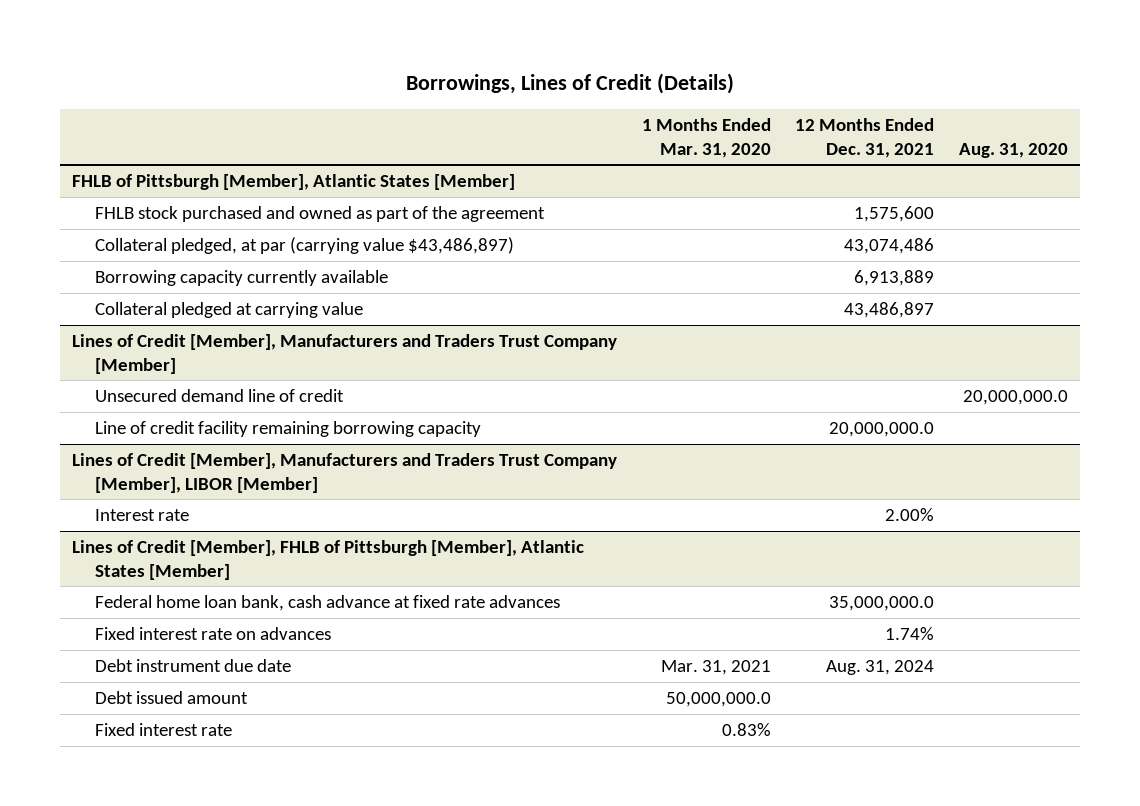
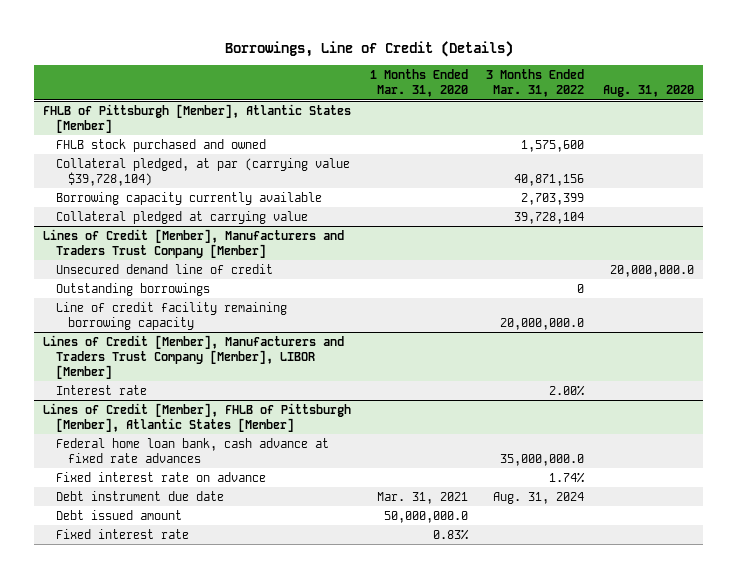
[406,72,735,94] Borrowings, Lines of Credit (Details) -> [224,41,513,58] Borrowings, Line of Credit (Details)
[795,118,935,158] 12 Months Ended Dec. 31, 2021 -> none
none -> [486,69,585,98] 3 Months Ended Mar. 31, 2022
[95,206,546,223] FHLB stock purchased and owned as part of the agreement -> [55,138,266,152] FHLB stock purchased and owned
[95,237,515,255] Collateral pledged, at par (carrying value $43,486,897) -> [55,157,350,186] Collateral pledged, at par (carrying value $39,728,104)
none -> [55,282,210,296] Outstanding borrowings
[95,627,332,641] Fixed interest rate on advances -> [55,471,266,482] Fixed interest rate on advance

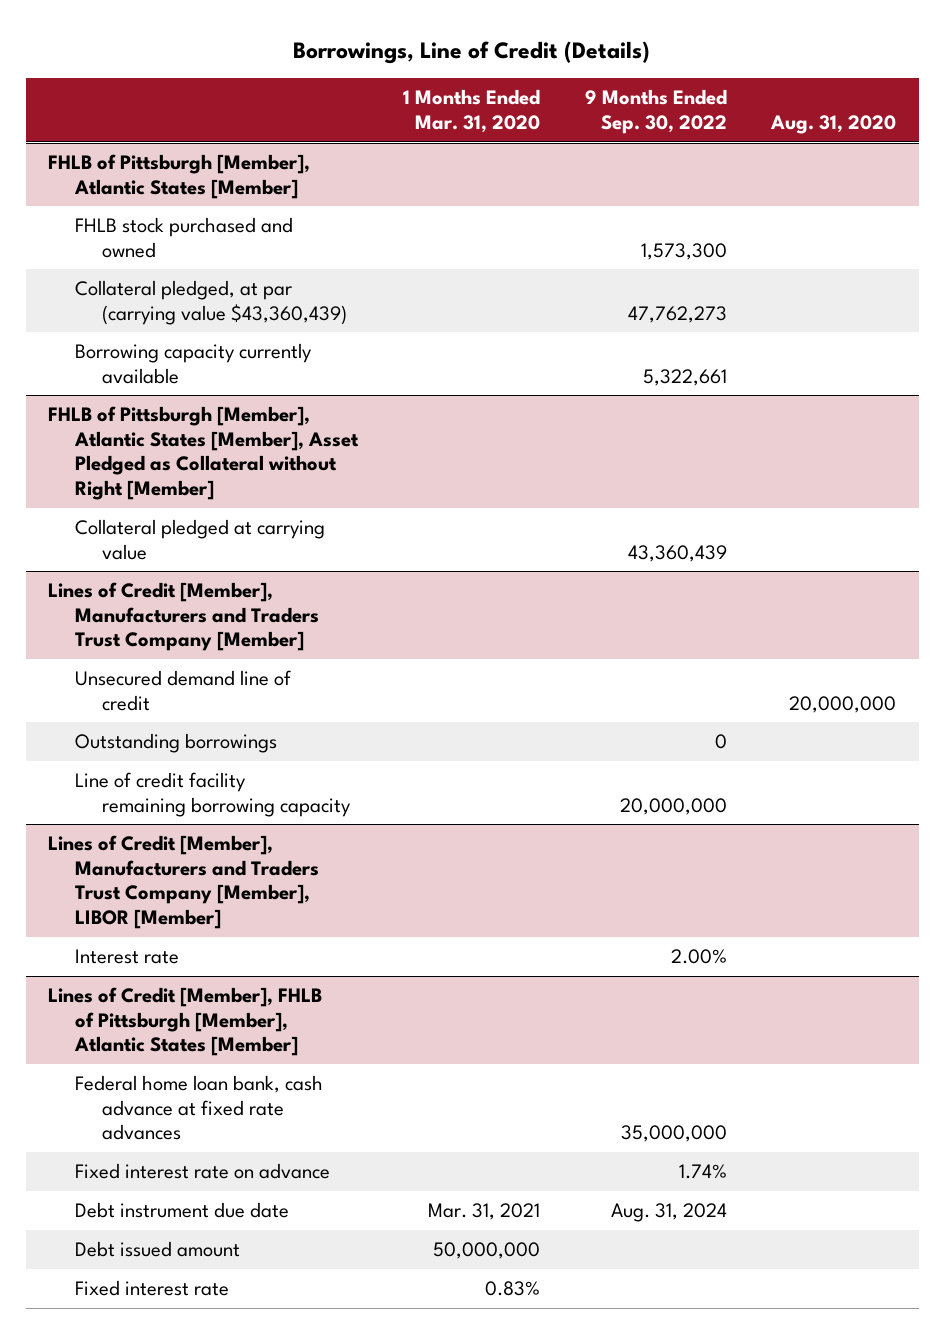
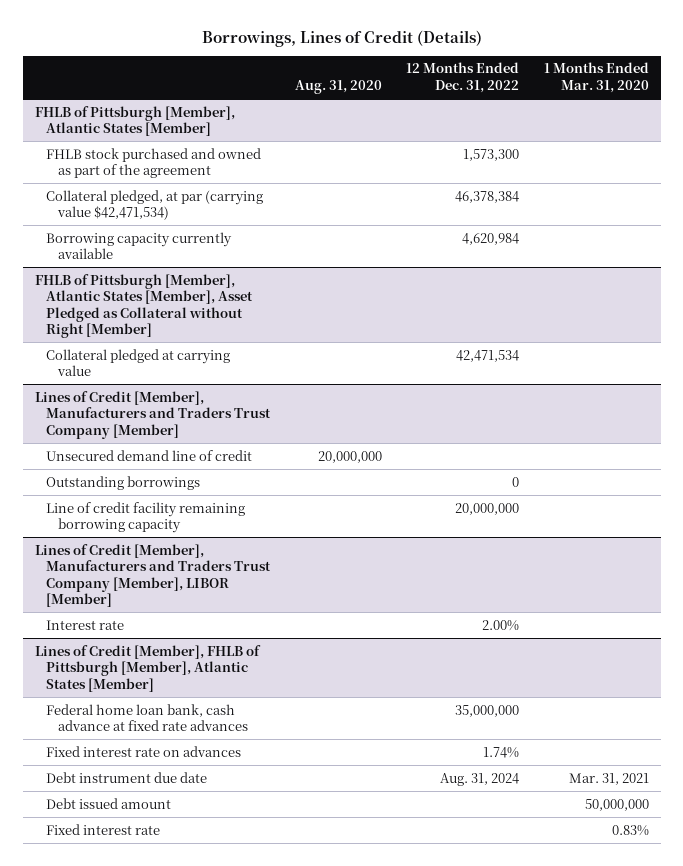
[293,40,651,64] Borrowings, Line of Credit (Details) -> [201,29,482,47] Borrowings, Lines of Credit (Details)
[584,89,727,135] 9 Months Ended Sep. 30, 2022 -> none
none -> [406,62,520,93] 12 Months Ended Dec. 31, 2022
[75,217,294,258] FHLB stock purchased and owned -> [46,147,262,179] FHLB stock purchased and owned as part of the agreement
[75,280,348,325] Collateral pledged, at par (carrying value $43,360,439) -> [46,189,264,221] Collateral pledged, at par (carrying value $42,471,534)
[75,1163,331,1180] Fixed interest rate on advance -> [46,745,242,757] Fixed interest rate on advances

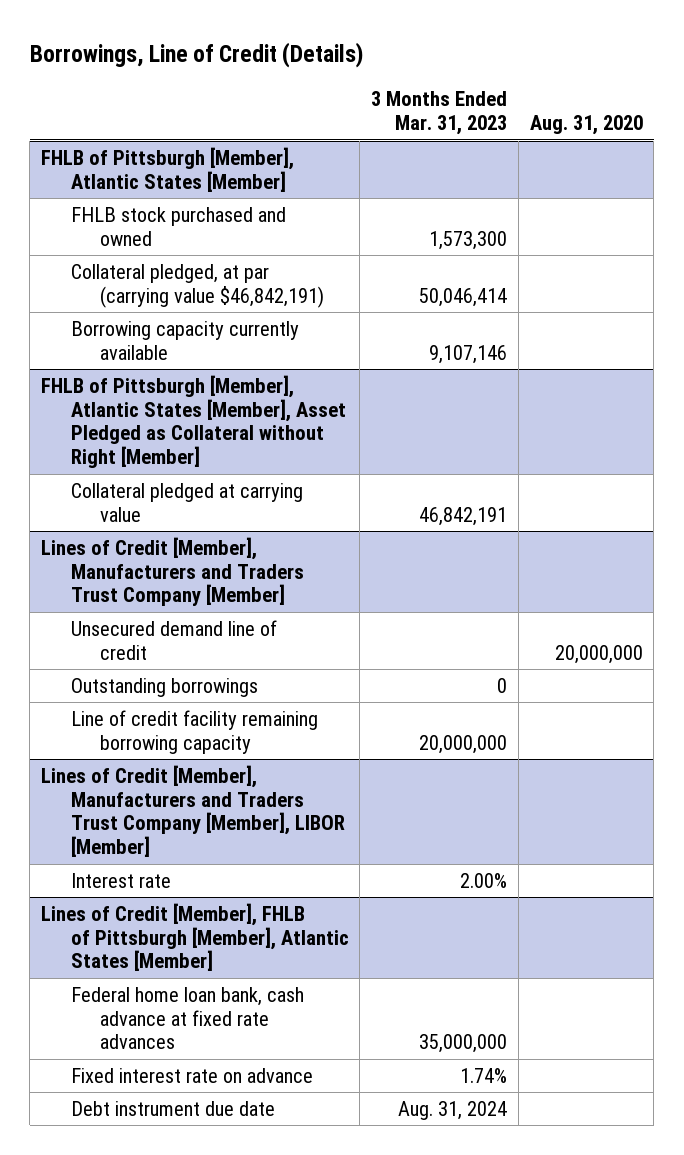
[201,29,482,47] Borrowings, Lines of Credit (Details) -> [29,41,363,68] Borrowings, Line of Credit (Details)
[406,62,520,93] 12 Months Ended Dec. 31, 2022 -> none
[543,62,649,93] 1 Months Ended Mar. 31, 2020 -> none
none -> [371,91,508,136] 3 Months Ended Mar. 31, 2023
[46,147,262,179] FHLB stock purchased and owned as part of the agreement -> [70,206,286,246] FHLB stock purchased and owned
[46,189,264,221] Collateral pledged, at par (carrying value $42,471,534) -> [70,263,325,308] Collateral pledged, at par (carrying value $46,842,191)
[46,745,242,757] Fixed interest rate on advances -> [70,1067,313,1083] Fixed interest rate on advance
[46,797,172,809] Debt issued amount -> none
[46,823,161,835] Fixed interest rate -> none

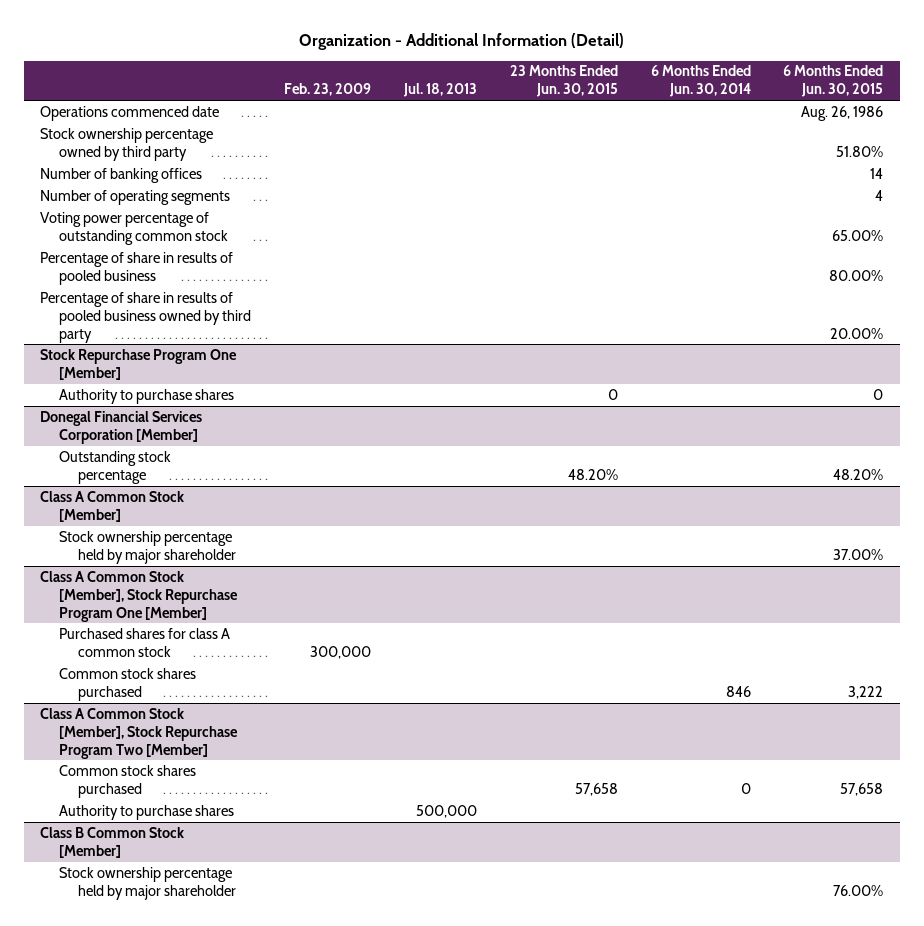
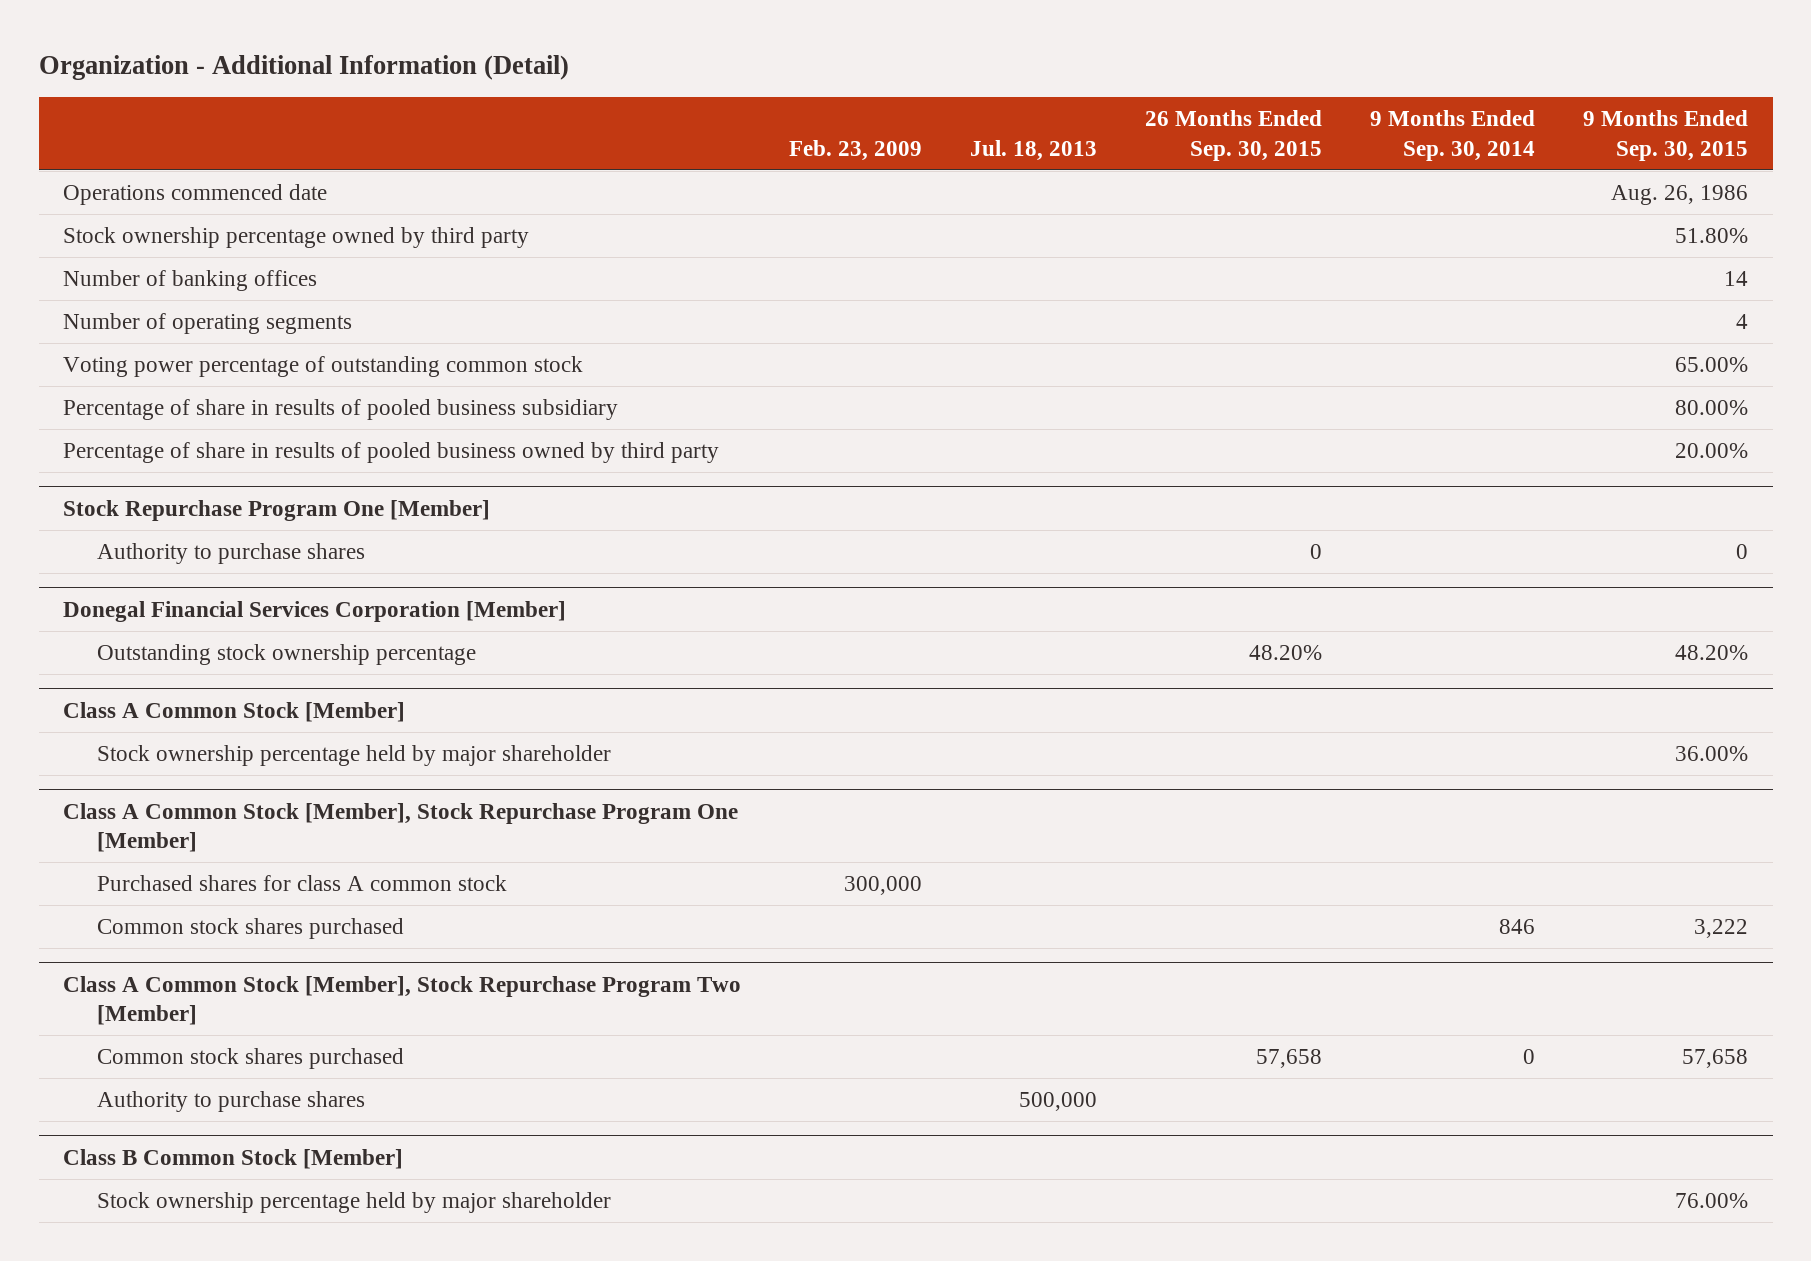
[509,65,618,98] 23 Months Ended Jun. 30, 2015 -> none
[650,65,751,98] 6 Months Ended Jun. 30, 2014 -> none
[783,65,884,98] 6 Months Ended Jun. 30, 2015 -> none
none -> [1145,110,1323,161] 26 Months Ended Sep. 30, 2015
none -> [1370,110,1536,161] 9 Months Ended Sep. 30, 2014
none -> [1583,110,1749,161] 9 Months Ended Sep. 30, 2015
[40,251,234,285] Percentage of share in results of pooled business -> [62,398,618,420] Percentage of share in results of pooled business subsidiary
[59,450,172,484] Outstanding stock percentage -> [96,643,476,665] Outstanding stock ownership percentage

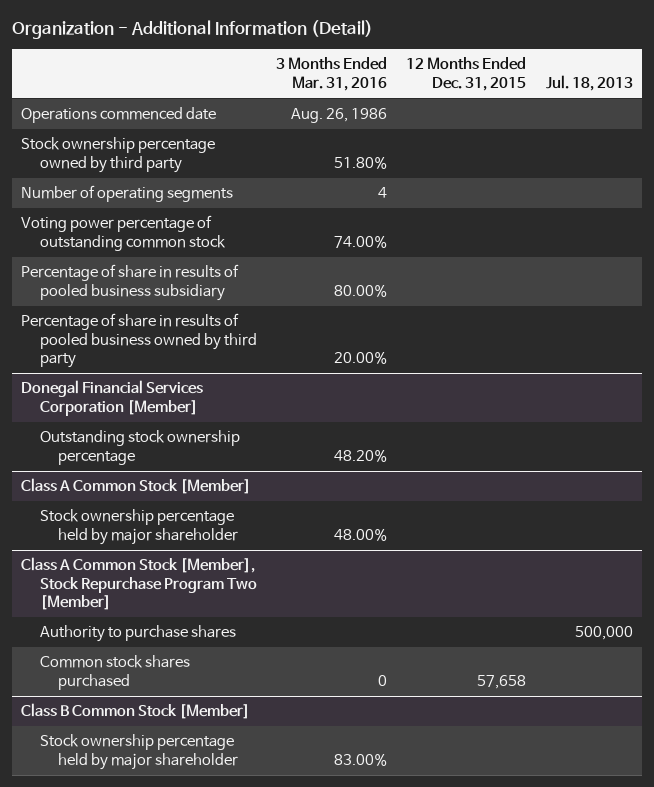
[788,139,922,161] Feb. 23, 2009 -> none
[1145,110,1323,161] 26 Months Ended Sep. 30, 2015 -> none
[1370,110,1536,161] 9 Months Ended Sep. 30, 2014 -> none
[1583,110,1749,161] 9 Months Ended Sep. 30, 2015 -> none
none -> [275,57,387,92] 3 Months Ended Mar. 31, 2016
none -> [406,57,527,92] 12 Months Ended Dec. 31, 2015
[62,269,317,291] Number of banking offices -> none
[62,499,490,521] Stock Repurchase Program One [Member] -> none
[96,542,365,564] Authority to purchase shares -> none
[62,802,738,853] Class A Common Stock [Member], Stock Repurchase Program One [Member] -> none
[96,874,507,891] Purchased shares for class A common stock -> none
[96,917,404,939] Common stock shares purchased -> none
[96,1047,404,1069] Common stock shares purchased -> [39,655,190,690] Common stock shares purchased

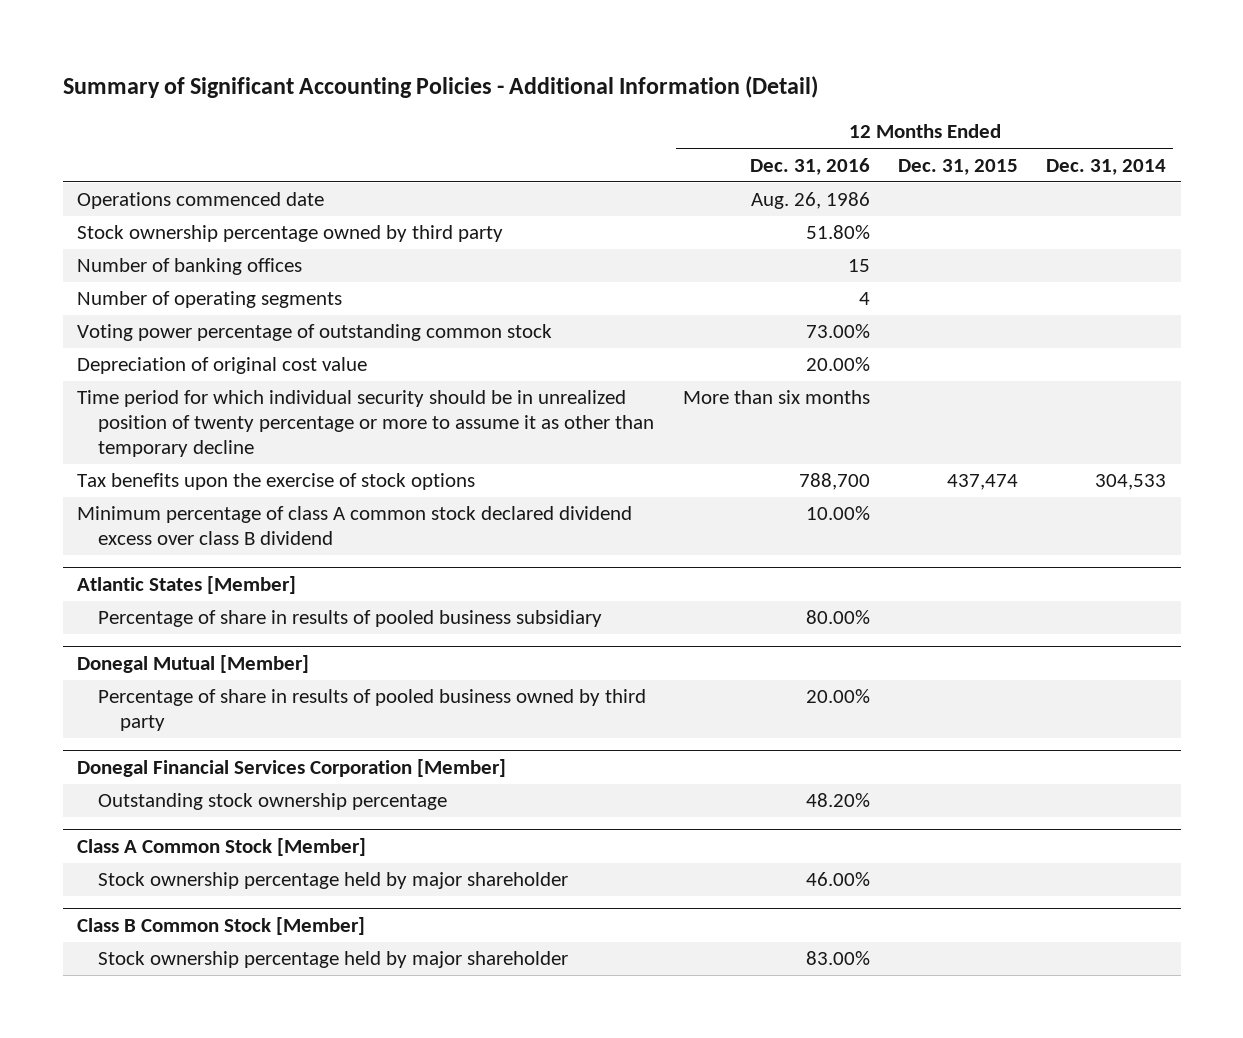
[11,20,373,40] Organization - Additional Information (Detail) -> [62,76,818,99] Summary of Significant Accounting Policies - Additional Information (Detail)
[275,57,387,92] 3 Months Ended Mar. 31, 2016 -> none
[545,75,633,92] Jul. 18, 2013 -> none
none -> [749,157,870,175] Dec. 31, 2016
none -> [1046,158,1167,175] Dec. 31, 2014
none -> [77,258,303,276] Number of banking offices
[21,264,240,301] Percentage of share in results of pooled business subsidiary -> none
[21,313,257,369] Percentage of share in results of pooled business owned by third party -> none
none -> [77,357,368,375] Depreciation of original cost value
none -> [77,390,655,458] Time period for which individual security should be in unrealized position of twenty percentage or more to assume it as other than temporary decline
none -> [77,473,476,491] Tax benefits upon the exercise of stock options
none -> [77,506,633,546] Minimum percentage of class A common stock declared dividend excess over class B dividend
none -> [77,575,297,594] Atlantic States [Member]
none -> [98,610,603,628] Percentage of share in results of pooled business subsidiary
none -> [77,654,310,673] Donegal Mutual [Member]
none -> [98,689,647,732] Percentage of share in results of pooled business owned by third party
[21,557,257,611] Class A Common Stock [Member], Stock Repurchase Program Two [Member] -> none
[39,625,236,643] Authority to purchase shares -> none
[39,655,190,690] Common stock shares purchased -> none

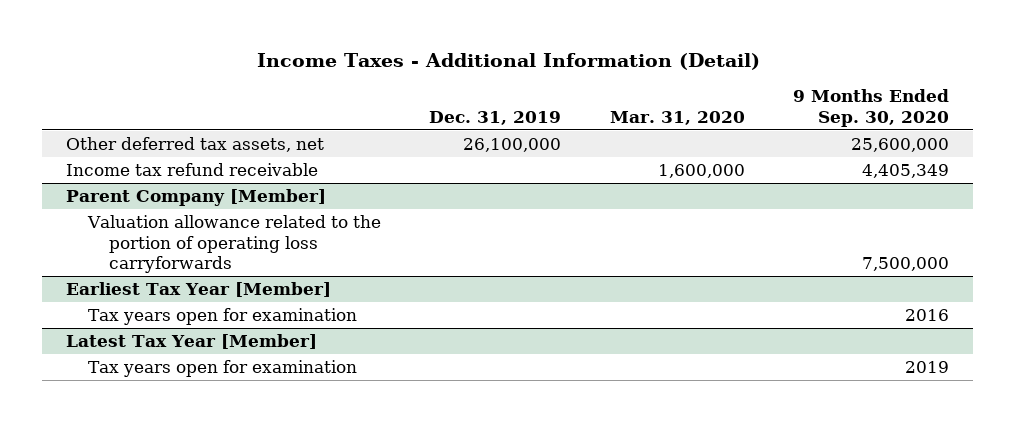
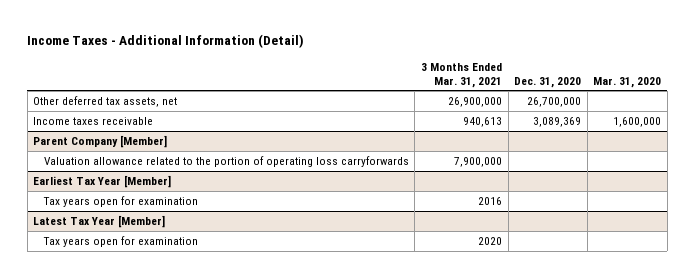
[429,111,562,126] Dec. 31, 2019 -> none
[793,89,950,128] 9 Months Ended Sep. 30, 2020 -> none
none -> [420,63,502,88] 3 Months Ended Mar. 31, 2021
none -> [514,76,582,88] Dec. 31, 2020
[65,162,318,176] Income tax refund receivable -> [33,116,154,125] Income taxes receivable

